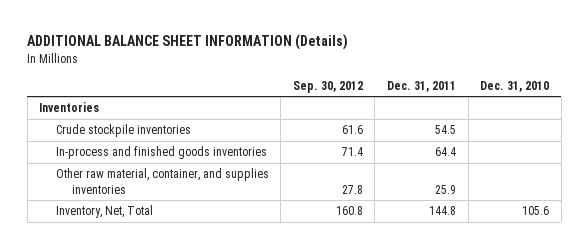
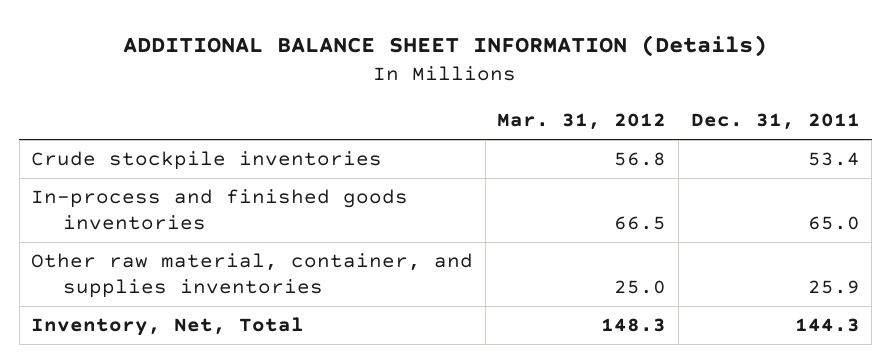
[292,80,363,93] Sep. 30, 2012 -> none
[480,80,550,92] Dec. 31, 2010 -> none
none -> [497,113,667,131] Mar. 31, 2012
[39,102,100,113] Inventories -> none
[434,125,456,135] 54.5 -> [807,152,860,167] 53.4
[434,147,456,157] 64.4 -> [807,216,860,231] 65.0
[428,206,456,216] 144.8 -> [794,318,860,333] 144.3

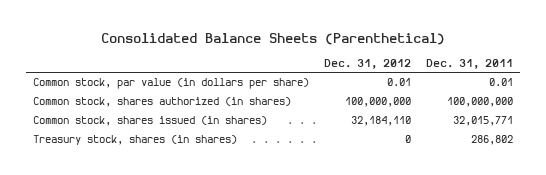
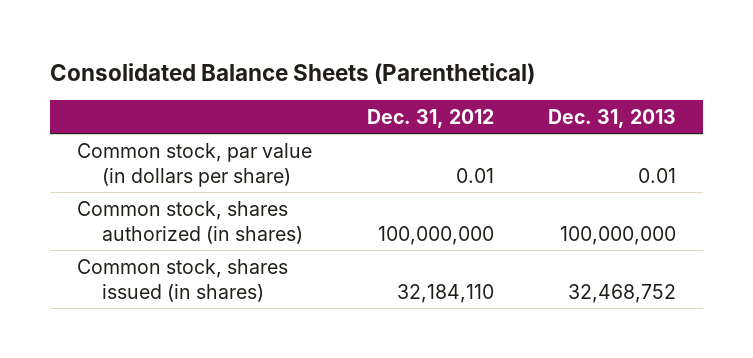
[425,59,513,70] Dec. 31, 2011 -> none
none -> [547,109,676,129] Dec. 31, 2013
[33,135,238,146] Treasury stock, shares (in shares) -> none

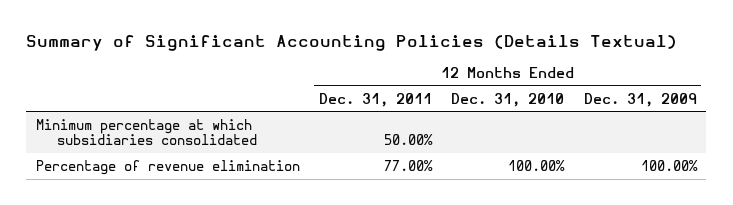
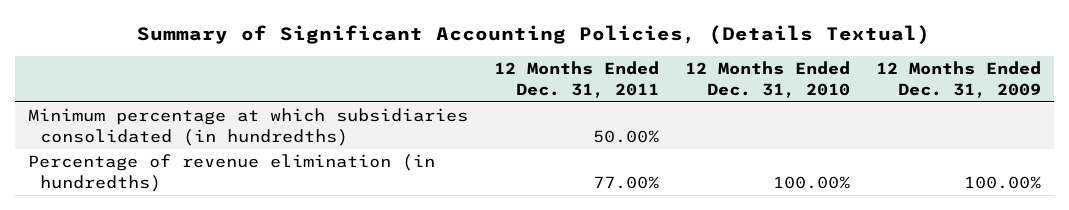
[26,35,678,52] Summary of Significant Accounting Policies (Details Textual) -> [137,24,931,44] Summary of Significant Accounting Policies, (Details Textual)
[36,118,257,146] Minimum percentage at which subsidiaries consolidated -> [28,108,469,147] Minimum percentage at which subsidiaries consolidated (in hundredths)
[36,159,301,175] Percentage of revenue elimination -> [28,154,436,193] Percentage of revenue elimination (in hundredths)

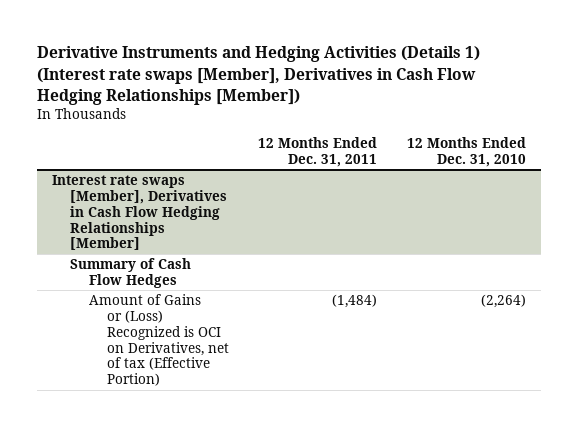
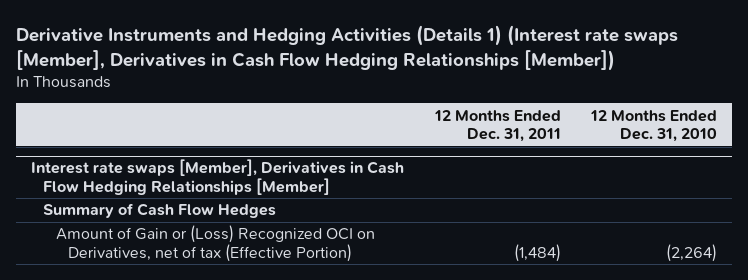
[88,294,229,387] Amount of Gains or (Loss) Recognized is OCI on Derivatives, net of tax (Effective Portion) -> [55,225,375,262] Amount of Gain or (Loss) Recognized OCI on Derivatives, net of tax (Effective Portion)

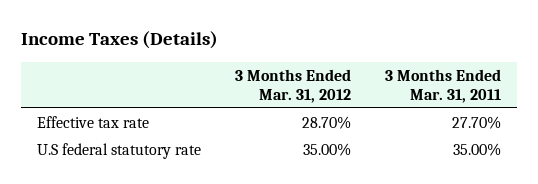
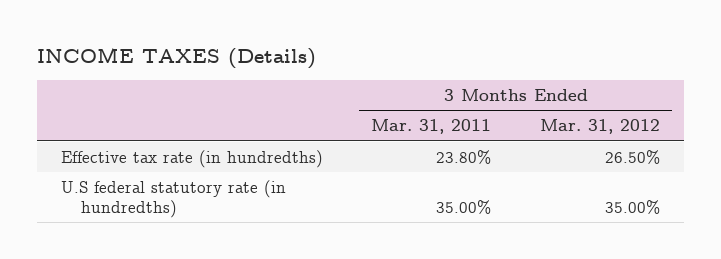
[20,31,218,50] Income Taxes (Details) -> [36,47,316,70] INCOME TAXES (Details)
[37,116,150,129] Effective tax rate -> [61,149,324,168] Effective tax rate (in hundredths)
[301,116,351,130] 28.70% -> [604,149,660,164] 26.50%
[451,116,501,130] 27.70% -> [436,149,492,164] 23.80%
[37,143,202,160] U.S federal statutory rate -> [61,179,287,218] U.S federal statutory rate (in hundredths)

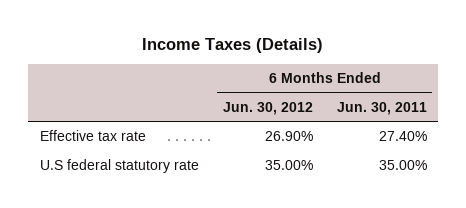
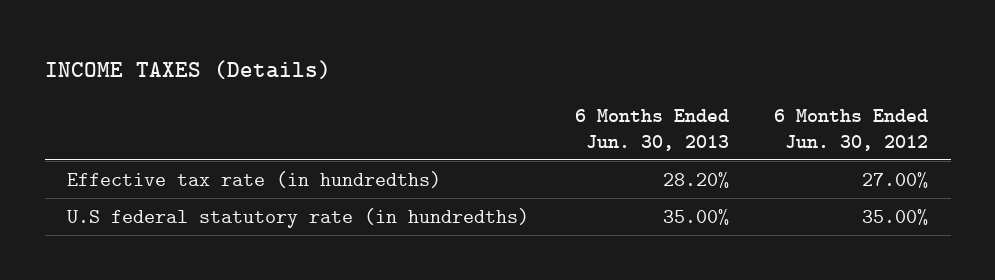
[142,37,324,53] Income Taxes (Details) -> [44,59,331,79] INCOME TAXES (Details)
[336,102,427,116] Jun. 30, 2011 -> none
none -> [574,109,729,151] 6 Months Ended Jun. 30, 2013
[39,130,146,142] Effective tax rate -> [67,170,442,188] Effective tax rate (in hundredths)
[264,131,313,142] 26.90% -> [862,170,929,188] 27.00%
[39,159,199,174] U.S federal statutory rate -> [67,207,530,228] U.S federal statutory rate (in hundredths)

